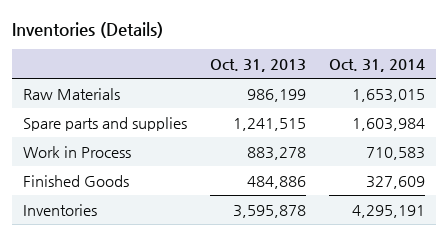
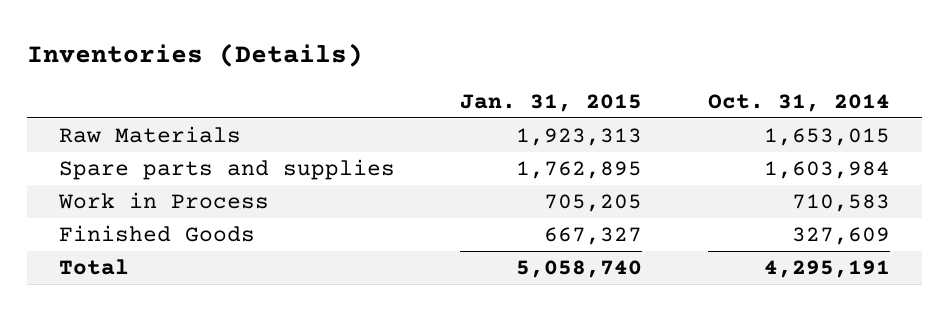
[209,58,306,72] Oct. 31, 2013 -> none
none -> [460,94,643,113] Jan. 31, 2015
[23,203,98,216] Inventories -> [59,258,130,275] Total

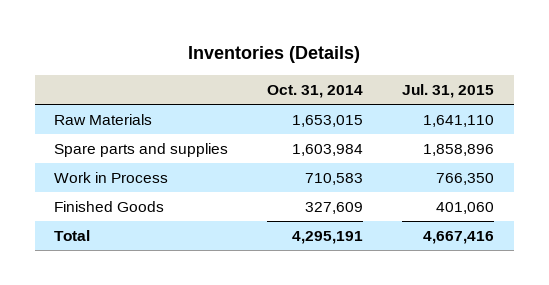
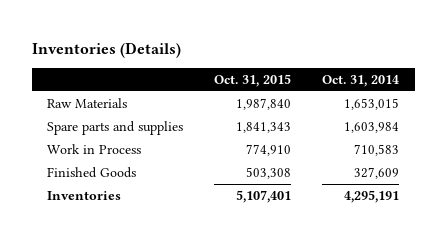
[402,84,495,99] Jul. 31, 2015 -> none
none -> [214,73,292,87] Oct. 31, 2015
[54,230,91,242] Total -> [47,191,122,201] Inventories

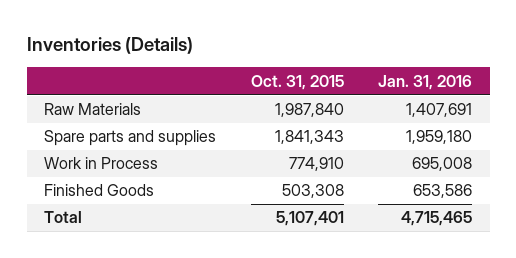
[322,74,400,87] Oct. 31, 2014 -> none
none -> [378,74,473,90] Jan. 31, 2016
[47,191,122,201] Inventories -> [43,211,82,224] Total

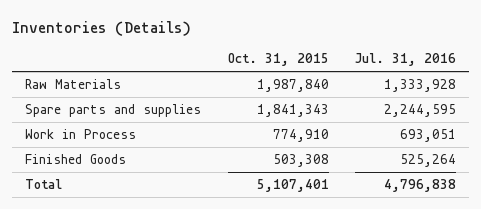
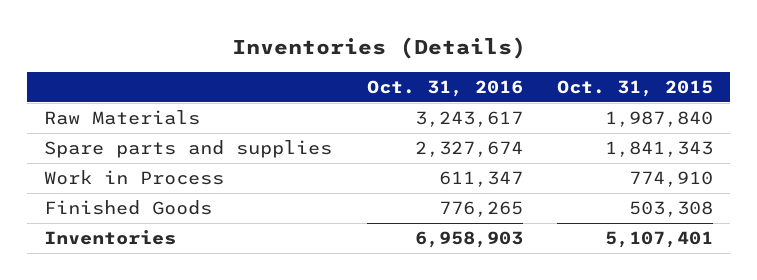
[355,53,457,67] Jul. 31, 2016 -> none
none -> [366,79,523,97] Oct. 31, 2016
[25,179,63,190] Total -> [43,230,176,246] Inventories

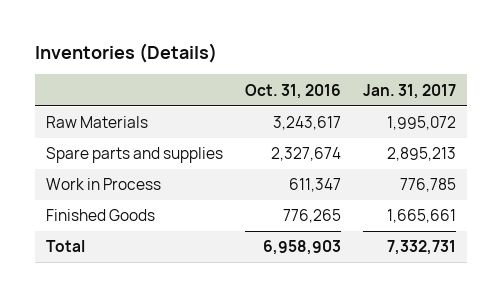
[557,79,714,97] Oct. 31, 2015 -> none
none -> [363,83,457,99] Jan. 31, 2017
[43,230,176,246] Inventories -> [45,240,85,253] Total

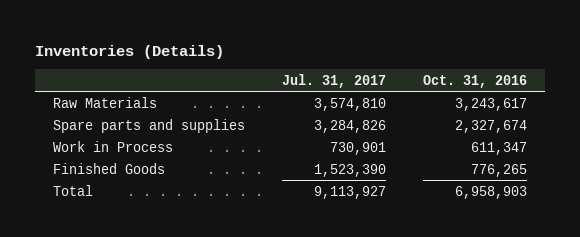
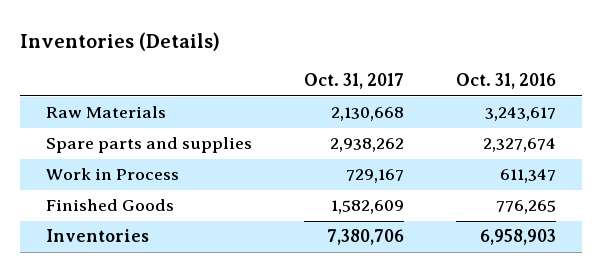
[281,73,386,88] Jul. 31, 2017 -> none
none -> [304,73,405,90] Oct. 31, 2017
[53,184,94,196] Total -> [46,229,150,243] Inventories

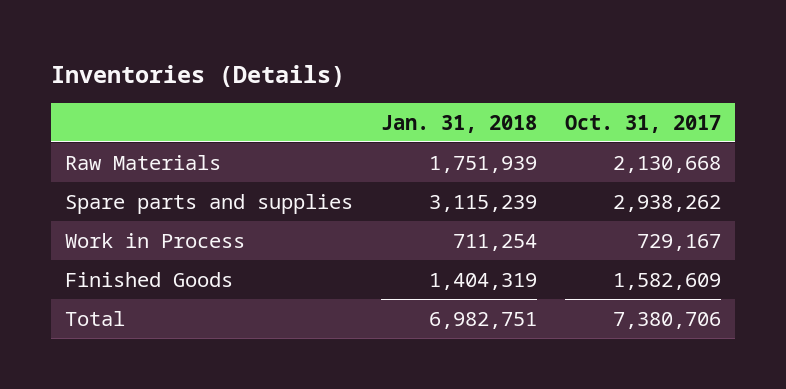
[455,73,556,90] Oct. 31, 2016 -> none
none -> [380,114,537,133] Jan. 31, 2018
[46,229,150,243] Inventories -> [64,310,125,326] Total

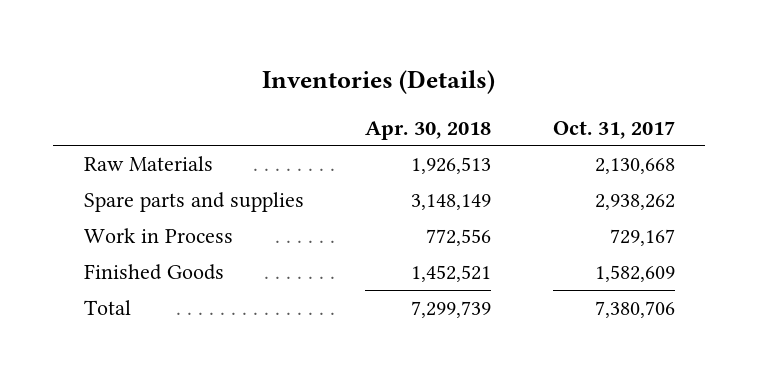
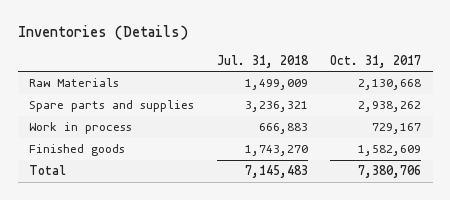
[365,120,492,140] Apr. 30, 2018 -> none
none -> [216,54,309,68] Jul. 31, 2018
[83,228,233,244] Work in Process -> [28,122,132,135] Work in process
[83,264,224,281] Finished Goods -> [28,144,125,157] Finished goods

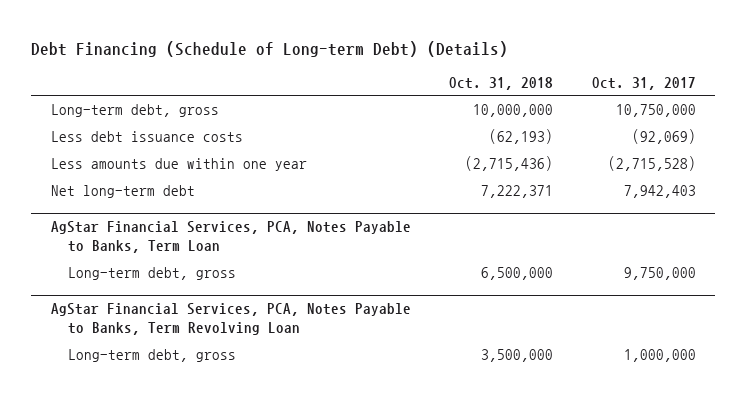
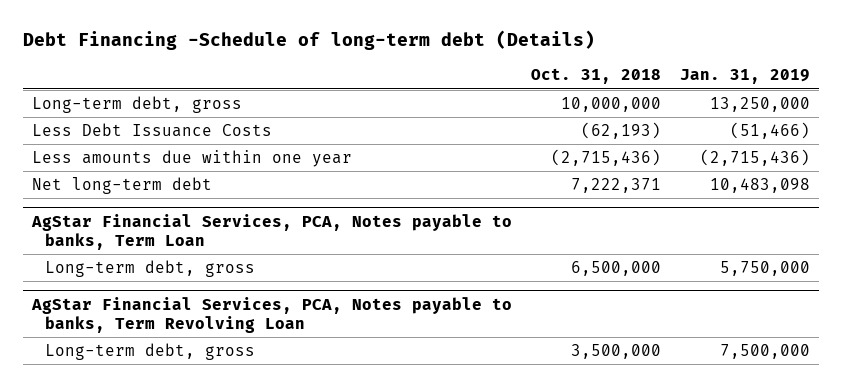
[31,40,509,57] Debt Financing (Schedule of Long-term Debt) (Details) -> [22,30,595,51] Debt Financing -Schedule of long-term debt (Details)
[592,76,697,90] Oct. 31, 2017 -> none
none -> [679,69,810,85] Jan. 31, 2019
[50,131,243,143] Less debt issuance costs -> [32,122,273,137] Less Debt Issuance Costs
[50,221,411,253] AgStar Financial Services, PCA, Notes Payable to Banks, Term Loan -> [31,213,513,250] AgStar Financial Services, PCA, Notes payable to banks, Term Loan
[50,303,411,335] AgStar Financial Services, PCA, Notes Payable to Banks, Term Revolving Loan -> [31,296,513,333] AgStar Financial Services, PCA, Notes payable to banks, Term Revolving Loan

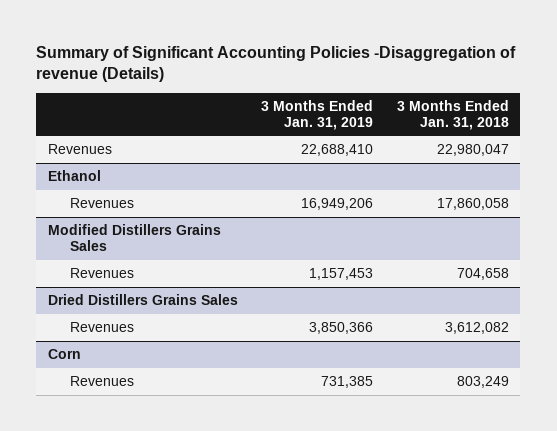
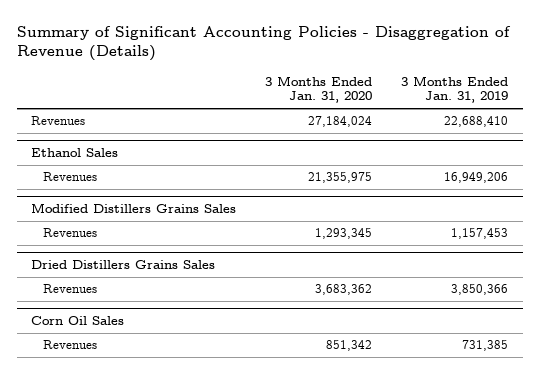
[36,45,517,82] Summary of Significant Accounting Policies -Disaggregation of revenue (Details) -> [16,25,511,62] Summary of Significant Accounting Policies - Disaggregation of Revenue (Details)
[396,99,509,130] 3 Months Ended Jan. 31, 2018 -> none
none -> [265,75,373,104] 3 Months Ended Jan. 31, 2020
[47,170,101,182] Ethanol -> [31,147,119,157] Ethanol Sales
[47,349,81,360] Corn -> [31,315,125,325] Corn Oil Sales

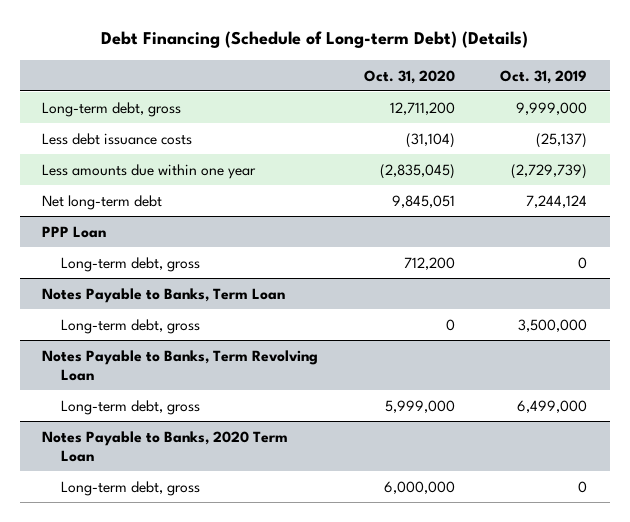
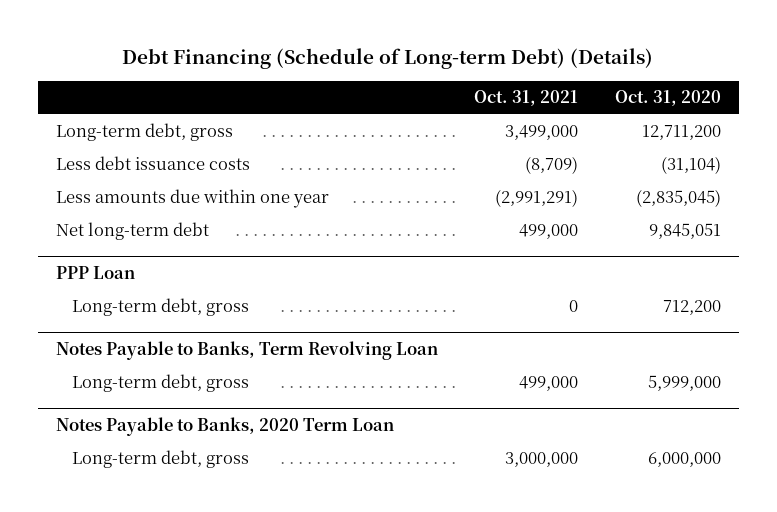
[500,69,588,84] Oct. 31, 2019 -> none
none -> [474,90,579,107] Oct. 31, 2021
[42,287,286,303] Notes Payable to Banks, Term Loan -> none
[60,318,200,334] Long-term debt, gross -> none

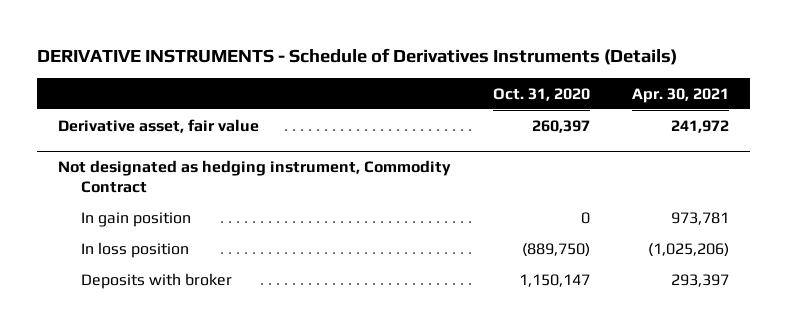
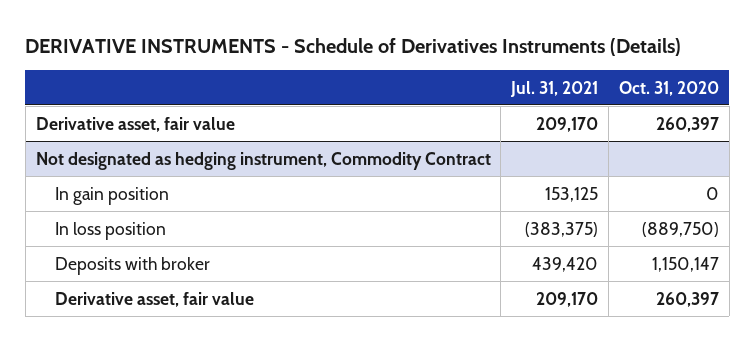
[632,87,730,103] Apr. 30, 2021 -> none
none -> [510,80,599,97] Jul. 31, 2021
none -> [55,291,255,307] Derivative asset, fair value

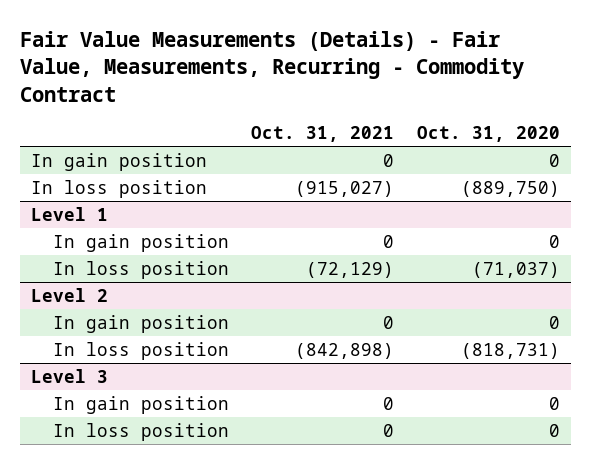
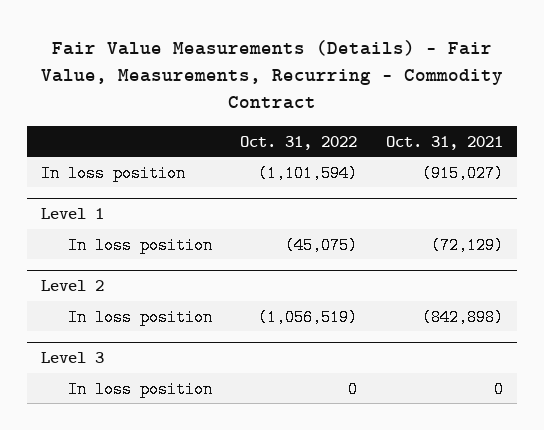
[417,126,561,143] Oct. 31, 2020 -> none
none -> [240,135,358,150] Oct. 31, 2022
[31,152,208,171] In gain position -> none
[52,233,229,252] In gain position -> none
[52,314,229,333] In gain position -> none
[52,395,229,414] In gain position -> none

